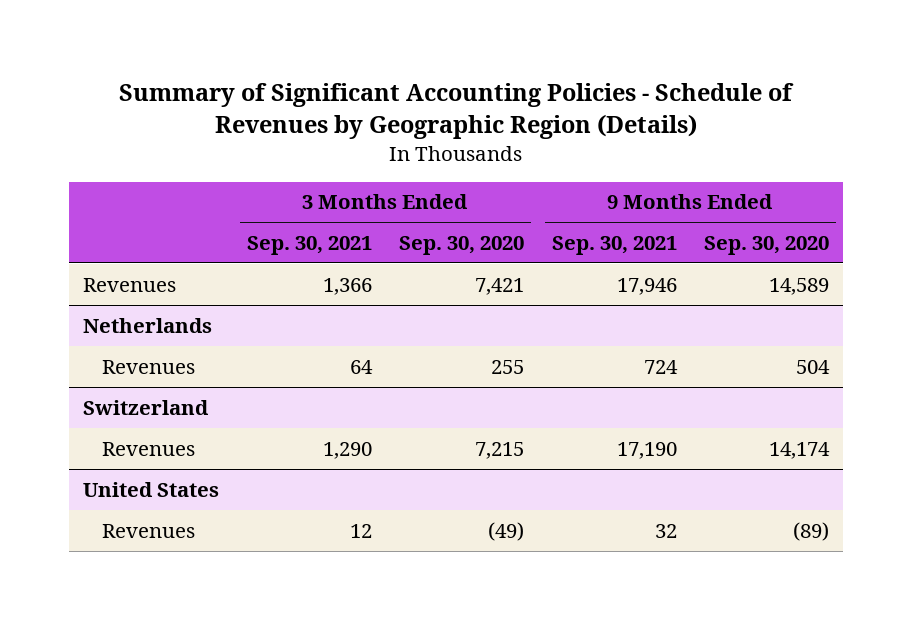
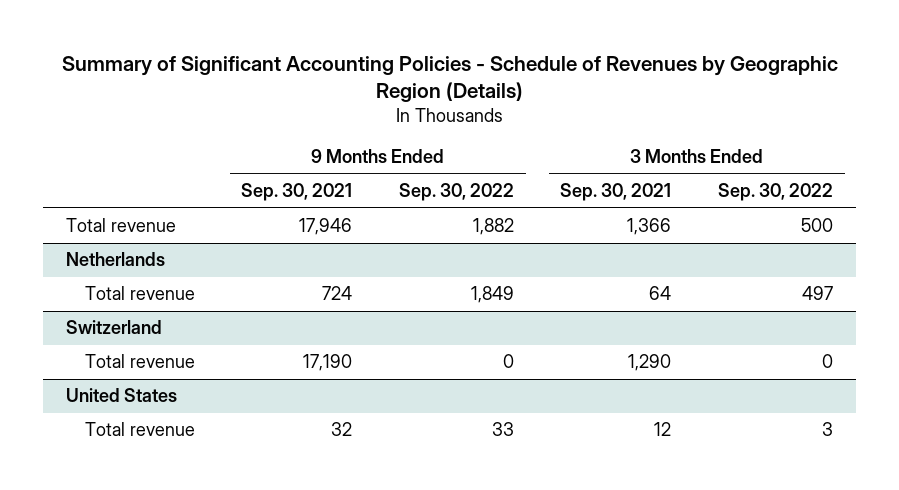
[399,235,525,255] Sep. 30, 2020 -> none
[704,235,830,255] Sep. 30, 2020 -> none
none -> [398,183,514,202] Sep. 30, 2022
none -> [718,183,834,202] Sep. 30, 2022
[83,277,177,292] Revenues -> [66,218,177,233] Total revenue
[102,359,196,374] Revenues -> [84,286,195,301] Total revenue
[102,441,196,456] Revenues -> [84,354,195,369] Total revenue
[102,523,196,538] Revenues -> [84,422,195,437] Total revenue

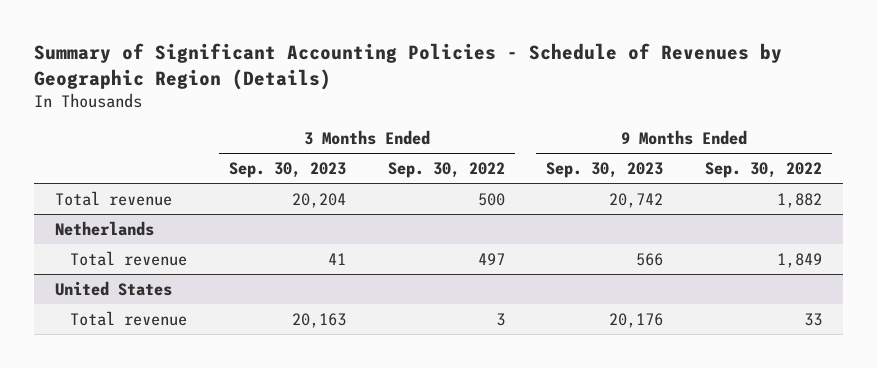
[241,183,353,202] Sep. 30, 2021 -> none
[560,183,672,202] Sep. 30, 2021 -> none
none -> [228,161,346,178] Sep. 30, 2023
none -> [546,161,664,178] Sep. 30, 2023
[66,320,163,335] Switzerland -> none
[84,354,195,369] Total revenue -> none

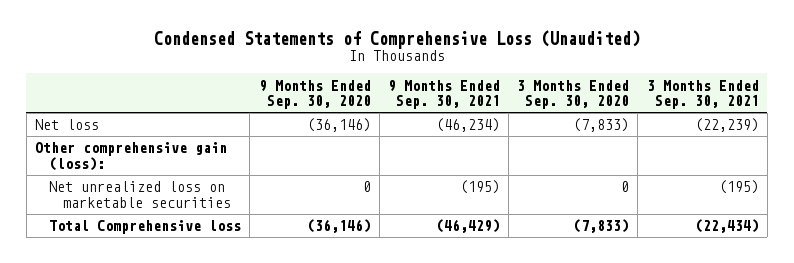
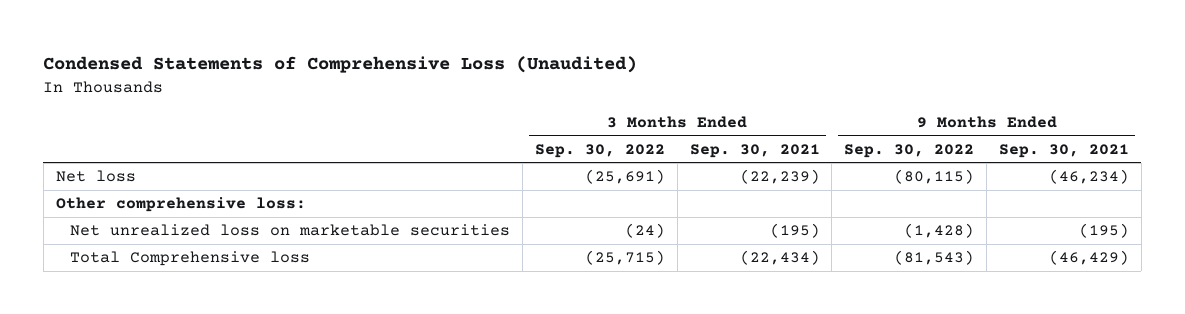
[258,79,371,110] 9 Months Ended Sep. 30, 2020 -> none
[517,79,630,110] 3 Months Ended Sep. 30, 2020 -> none
none -> [534,143,665,158] Sep. 30, 2022
none -> [844,143,975,158] Sep. 30, 2022
[35,142,228,171] Other comprehensive gain (loss): -> [55,197,306,213] Other comprehensive loss:

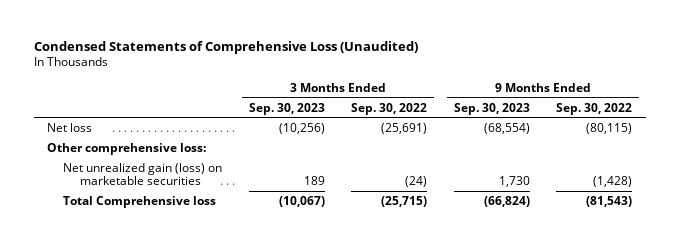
[689,143,820,158] Sep. 30, 2021 -> none
[998,143,1129,158] Sep. 30, 2021 -> none
none -> [248,102,325,115] Sep. 30, 2023
none -> [453,102,530,115] Sep. 30, 2023
[70,224,511,237] Net unrealized loss on marketable securities -> [63,162,223,186] Net unrealized gain (loss) on marketable securities

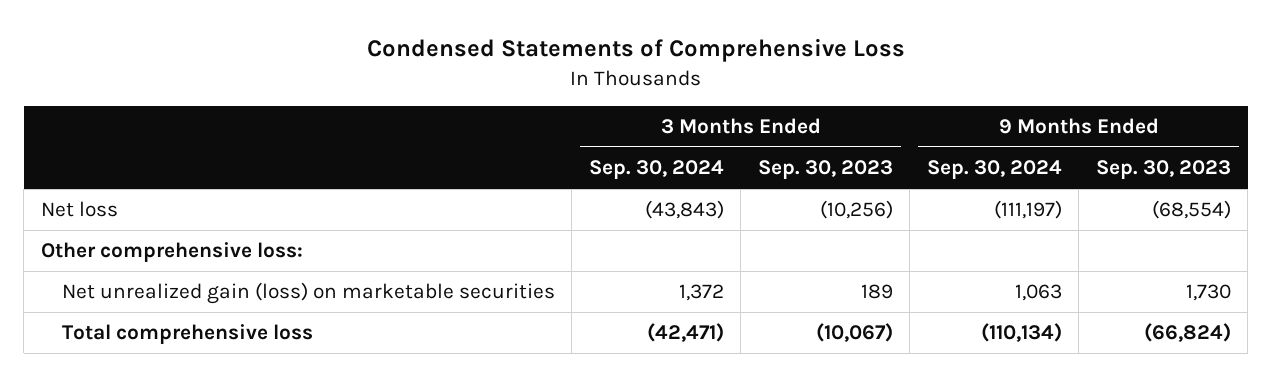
[33,41,418,55] Condensed Statements of Comprehensive Loss (Unaudited) -> [366,38,905,63] Condensed Statements of Comprehensive Loss
[351,102,428,115] Sep. 30, 2022 -> none
[556,102,633,115] Sep. 30, 2022 -> none
none -> [588,160,724,180] Sep. 30, 2024
none -> [926,160,1062,180] Sep. 30, 2024
[63,195,217,208] Total Comprehensive loss -> [62,324,314,345] Total comprehensive loss

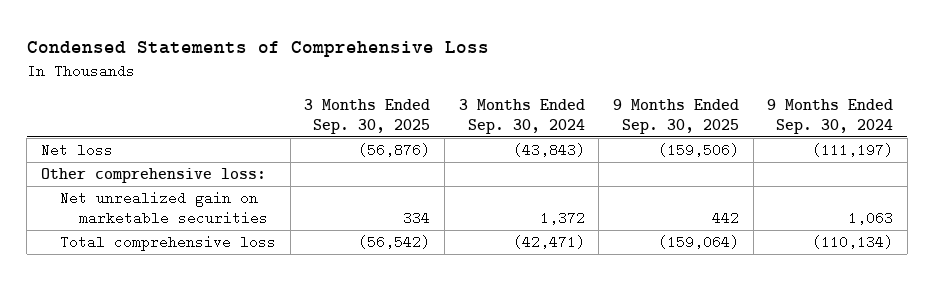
[757,160,893,180] Sep. 30, 2023 -> none
[1095,160,1231,180] Sep. 30, 2023 -> none
none -> [304,99,431,134] 3 Months Ended Sep. 30, 2025
none -> [612,99,739,134] 9 Months Ended Sep. 30, 2025
[62,282,556,305] Net unrealized gain (loss) on marketable securities -> [59,191,268,225] Net unrealized gain on marketable securities

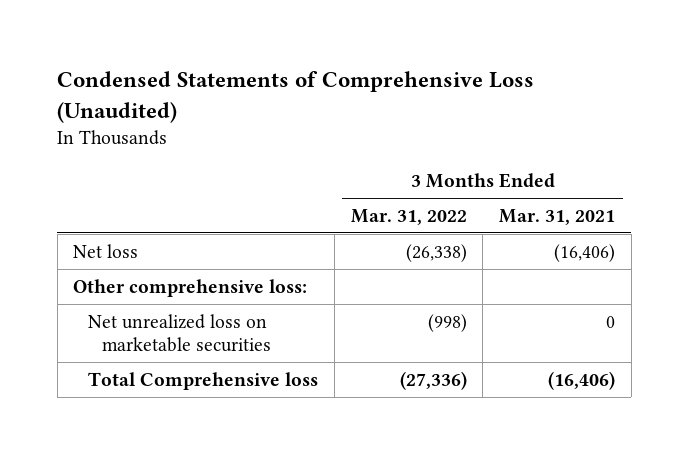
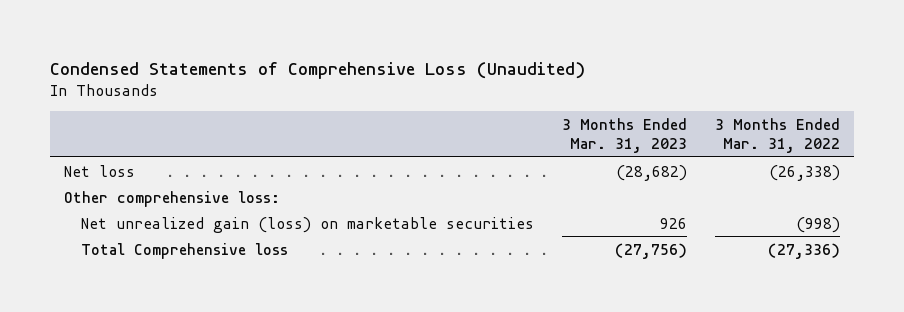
[499,208,616,225] Mar. 31, 2021 -> none
none -> [562,117,688,154] 3 Months Ended Mar. 31, 2023
[87,313,272,353] Net unrealized loss on marketable securities -> [81,216,535,233] Net unrealized gain (loss) on marketable securities

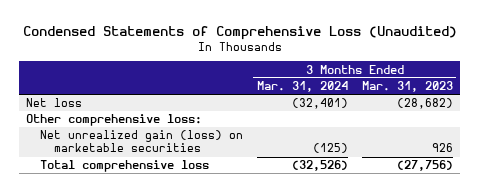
[714,117,840,154] 3 Months Ended Mar. 31, 2022 -> none
none -> [256,81,348,93] Mar. 31, 2024
[81,242,289,259] Total Comprehensive loss -> [40,160,210,173] Total comprehensive loss

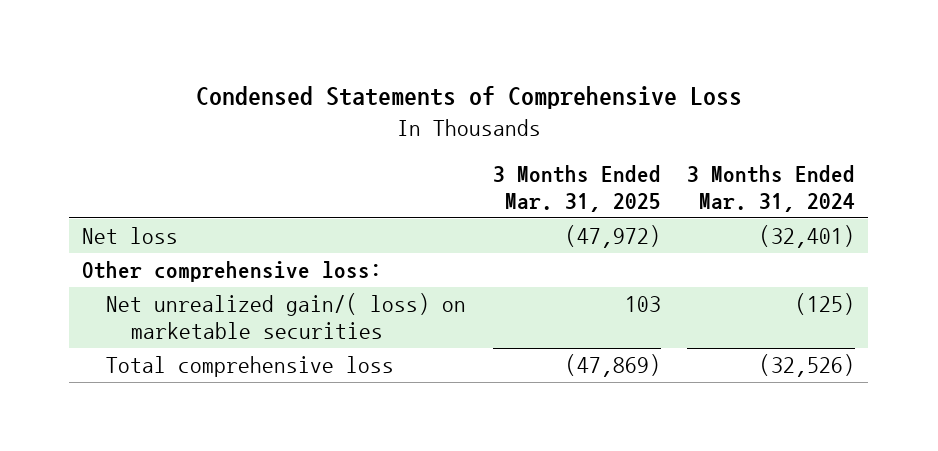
[22,26,457,41] Condensed Statements of Comprehensive Loss (Unaudited) -> [195,86,742,110] Condensed Statements of Comprehensive Loss
[361,81,453,93] Mar. 31, 2023 -> none
none -> [492,165,661,213] 3 Months Ended Mar. 31, 2025
[40,130,244,153] Net unrealized gain (loss) on marketable securities -> [106,293,467,340] Net unrealized gain/( loss) on marketable securities

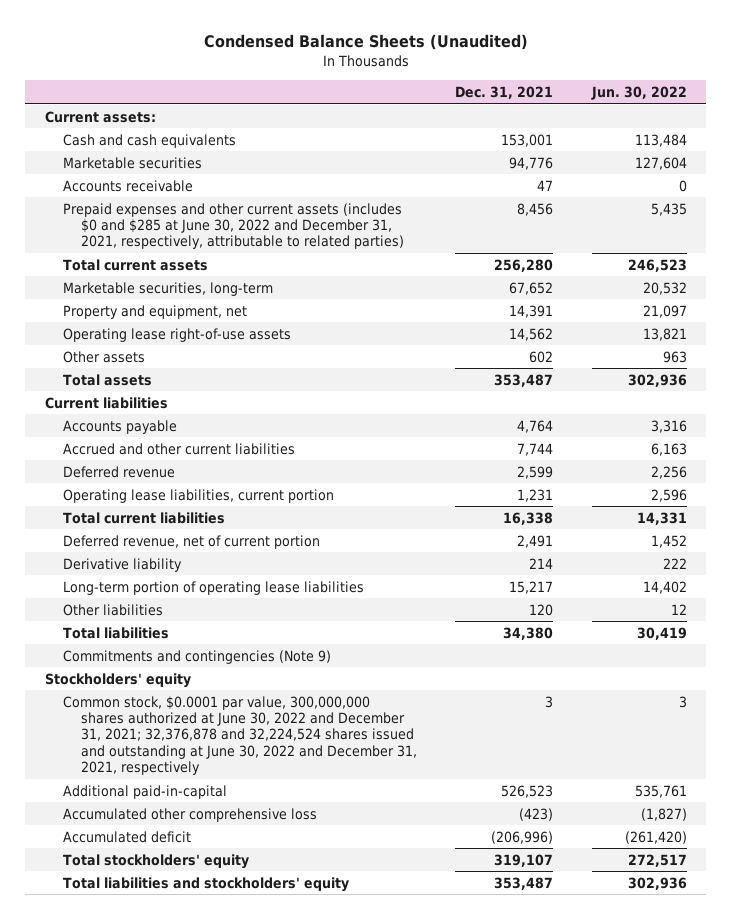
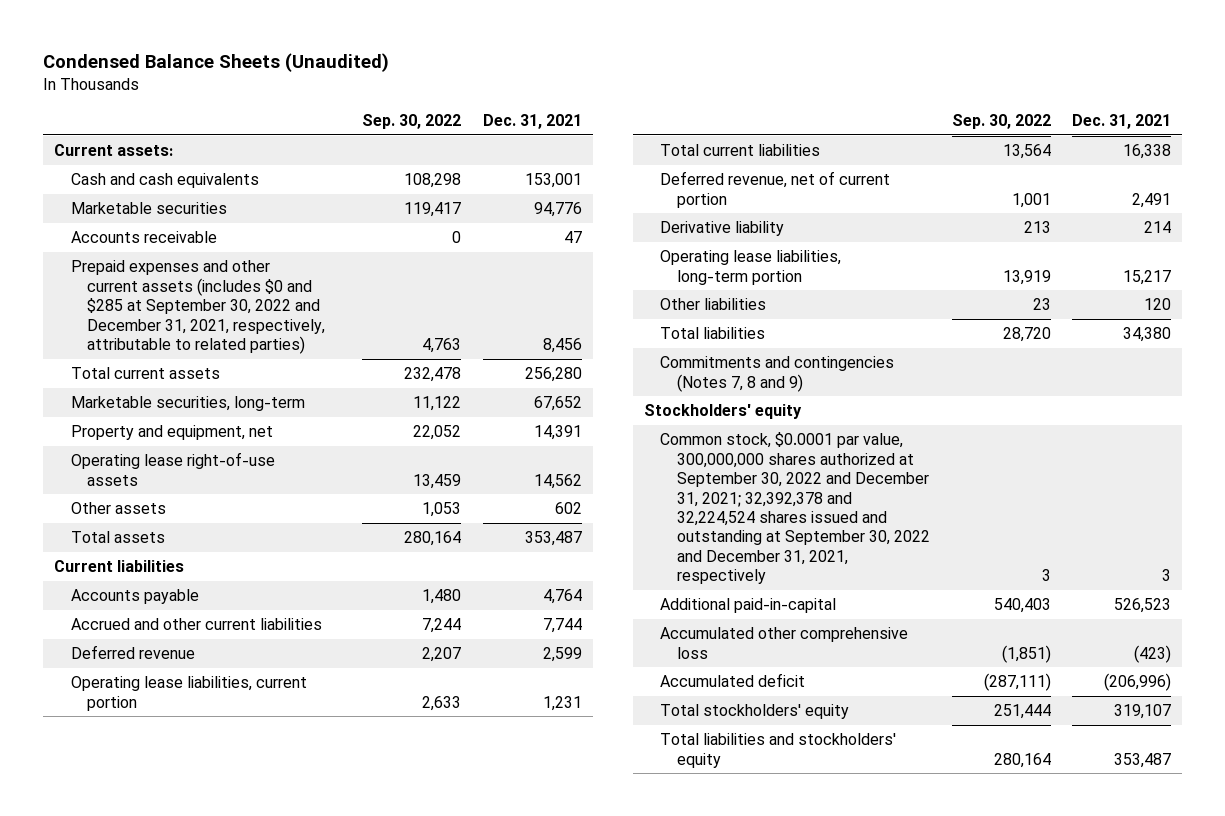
[590,86,687,101] Jun. 30, 2022 -> none
none -> [362,114,462,130] Sep. 30, 2022
[62,202,404,250] Prepaid expenses and other current assets (includes $0 and $285 at June 30, 2022 and December 31, 2021, respectively, attributable to related parties) -> [70,260,326,355] Prepaid expenses and other current assets (includes $0 and $285 at September 30, 2022 and December 31, 2021, respectively, attributable to related parties)
[62,580,364,595] Long-term portion of operating lease liabilities -> [660,250,842,285] Operating lease liabilities, long-term portion
[62,649,331,664] Commitments and contingencies (Note 9) -> [660,356,895,392] Commitments and contingencies (Notes 7, 8 and 9)
[62,695,417,776] Common stock, $0.0001 par value, 300,000,000 shares authorized at June 30, 2022 and December 31, 2021; 32,376,878 and 32,224,524 shares issued and outstanding at June 30, 2022 and December 31, 2021, respectively -> [660,432,931,585] Common stock, $0.0001 par value, 300,000,000 shares authorized at September 30, 2022 and December 31, 2021; 32,392,378 and 32,224,524 shares issued and outstanding at September 30, 2022 and December 31, 2021, respectively

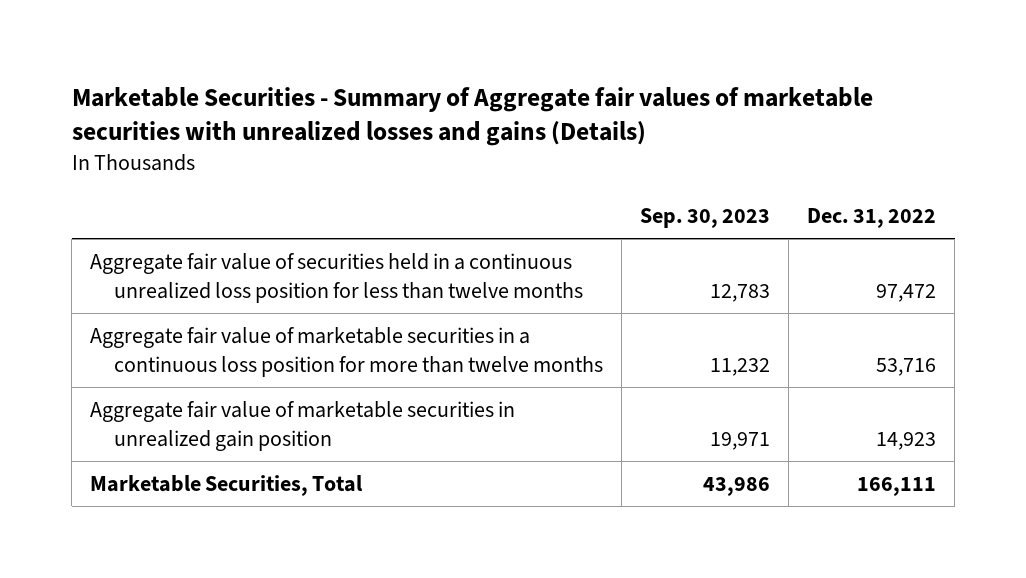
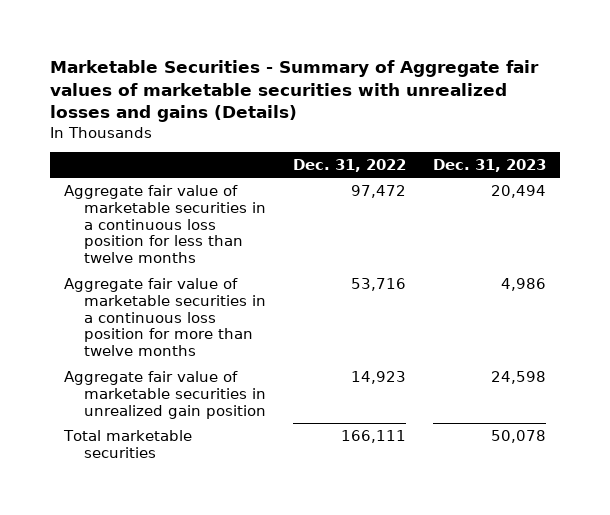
[640,207,771,228] Sep. 30, 2023 -> none
none -> [432,159,546,173] Dec. 31, 2023
[90,253,584,303] Aggregate fair value of securities held in a continuous unrealized loss position for less than twelve months -> [64,184,266,264] Aggregate fair value of marketable securities in a continuous loss position for less than twelve months
[90,475,364,497] Marketable Securities, Total -> [63,429,193,458] Total marketable securities

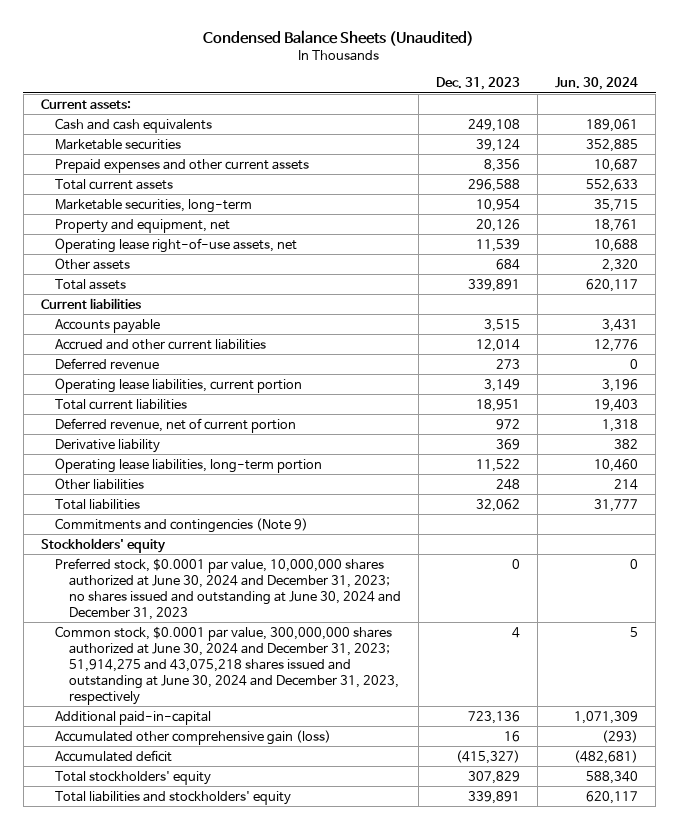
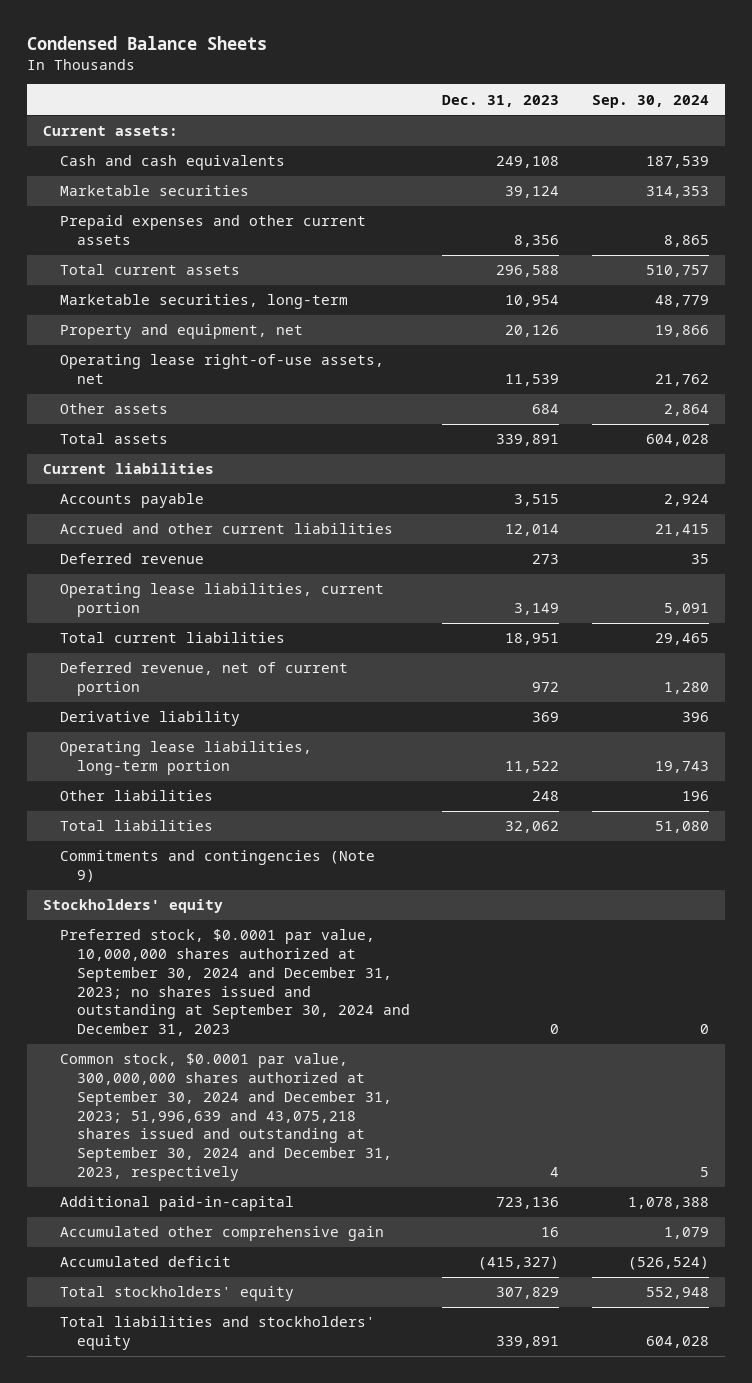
[203,29,475,46] Condensed Balance Sheets (Unaudited) -> [27,35,268,50] Condensed Balance Sheets
[555,77,639,91] Jun. 30, 2024 -> none
none -> [591,94,709,108] Sep. 30, 2024
[54,557,401,620] Preferred stock, $0.0001 par value, 10,000,000 shares authorized at June 30, 2024 and December 31, 2023; no shares issued and outstanding at June 30, 2024 and December 31, 2023 -> [60,929,410,1037] Preferred stock, $0.0001 par value, 10,000,000 shares authorized at September 30, 2024 and December 31, 2023; no shares issued and outstanding at September 30, 2024 and December 31, 2023
[54,625,399,705] Common stock, $0.0001 par value, 300,000,000 shares authorized at June 30, 2024 and December 31, 2023; 51,914,275 and 43,075,218 shares issued and outstanding at June 30, 2024 and December 31, 2023, respectively -> [60,1053,392,1181] Common stock, $0.0001 par value, 300,000,000 shares authorized at September 30, 2024 and December 31, 2023; 51,996,639 and 43,075,218 shares issued and outstanding at September 30, 2024 and December 31, 2023, respectively
[54,729,331,745] Accumulated other comprehensive gain (loss) -> [60,1226,385,1242] Accumulated other comprehensive gain

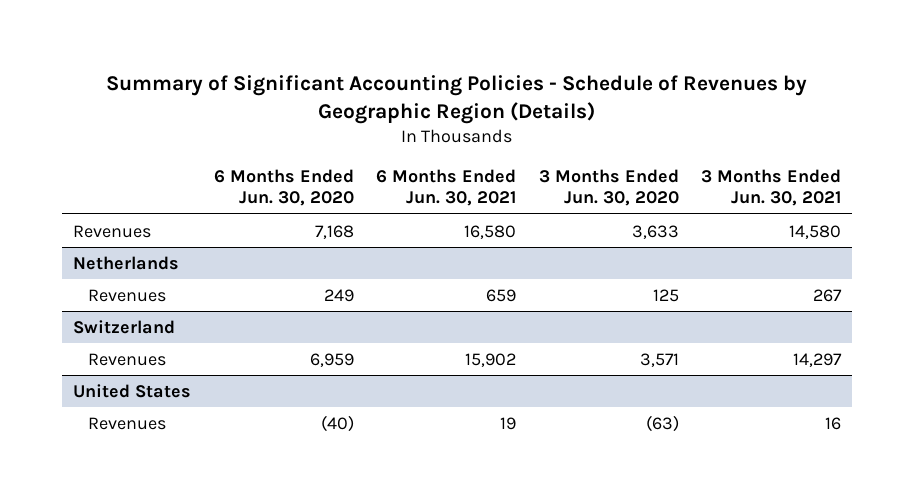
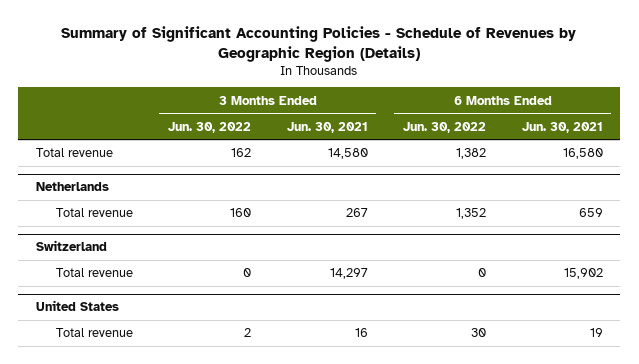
[213,168,354,207] 6 Months Ended Jun. 30, 2020 -> none
[538,168,679,207] 3 Months Ended Jun. 30, 2020 -> none
none -> [168,121,252,133] Jun. 30, 2022
none -> [403,121,487,133] Jun. 30, 2022
[72,224,151,238] Revenues -> [36,148,114,158] Total revenue
[87,288,166,302] Revenues -> [55,208,133,218] Total revenue
[87,352,166,366] Revenues -> [55,268,133,278] Total revenue
[87,416,166,430] Revenues -> [55,328,133,338] Total revenue

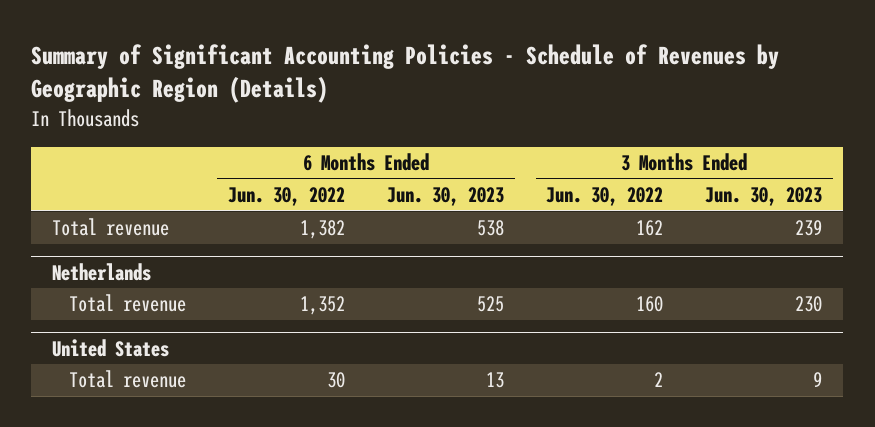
[286,121,368,133] Jun. 30, 2021 -> none
[521,121,603,133] Jun. 30, 2021 -> none
none -> [387,187,505,207] Jun. 30, 2023
none -> [705,187,823,207] Jun. 30, 2023
[36,240,108,252] Switzerland -> none
[55,268,133,278] Total revenue -> none

